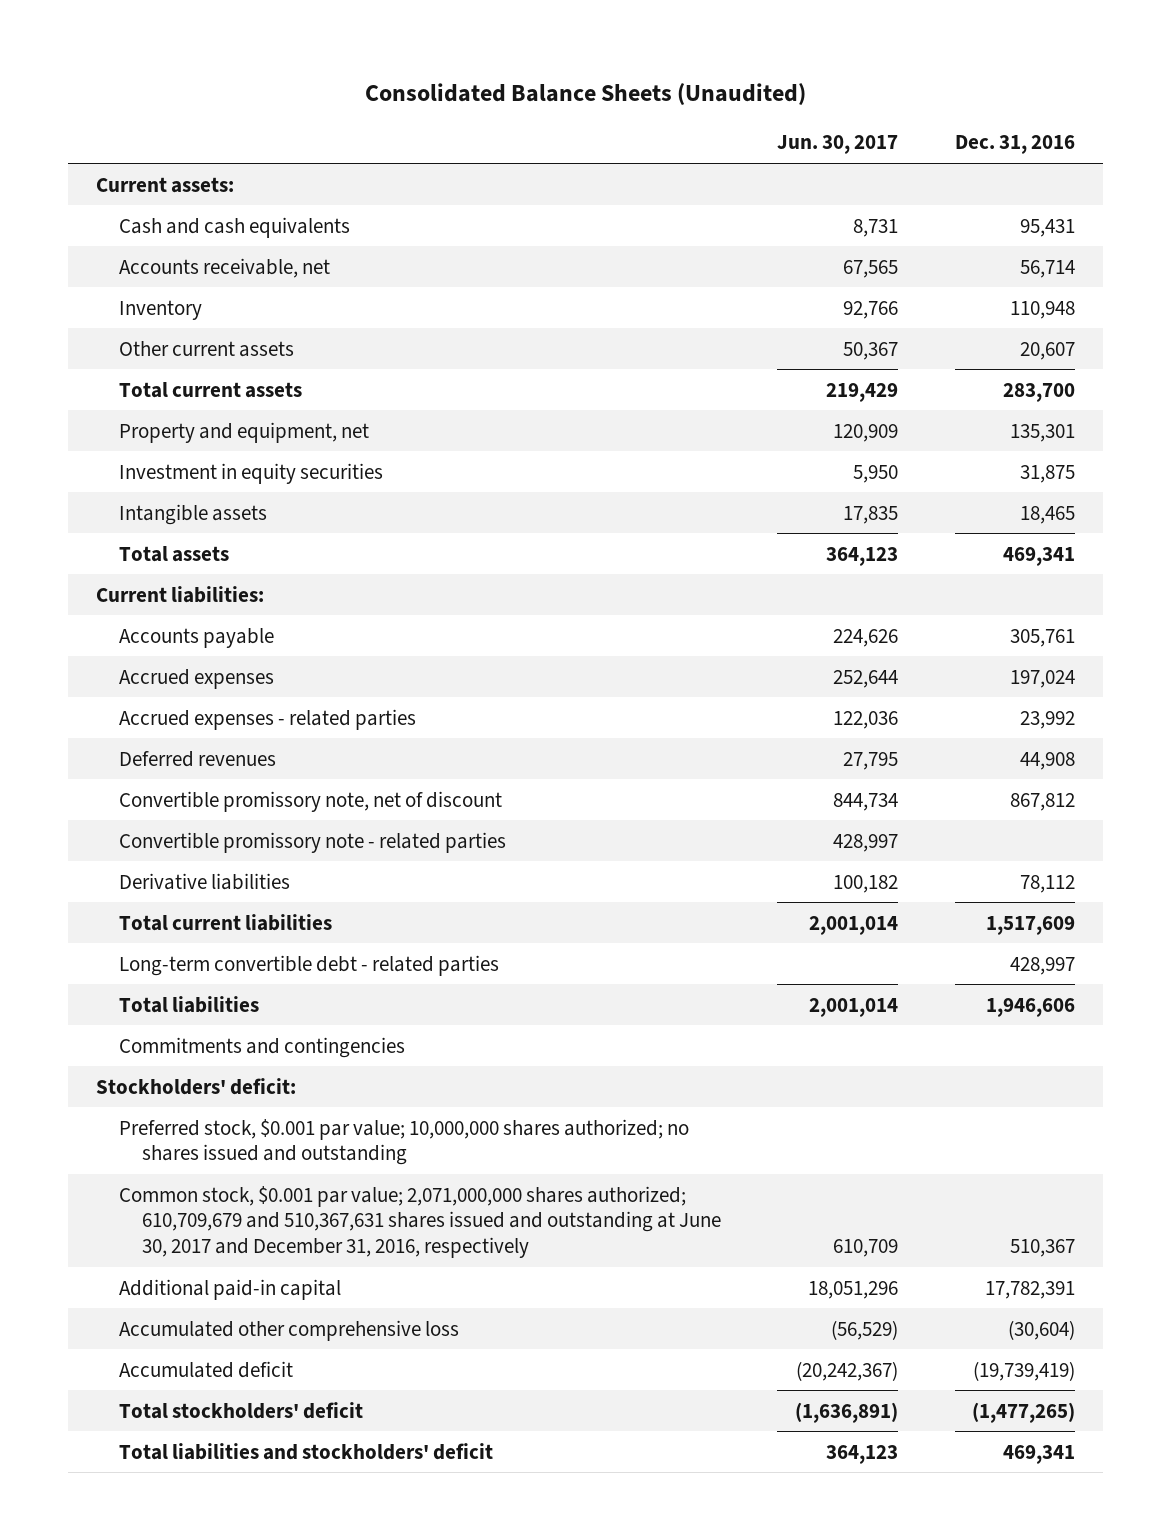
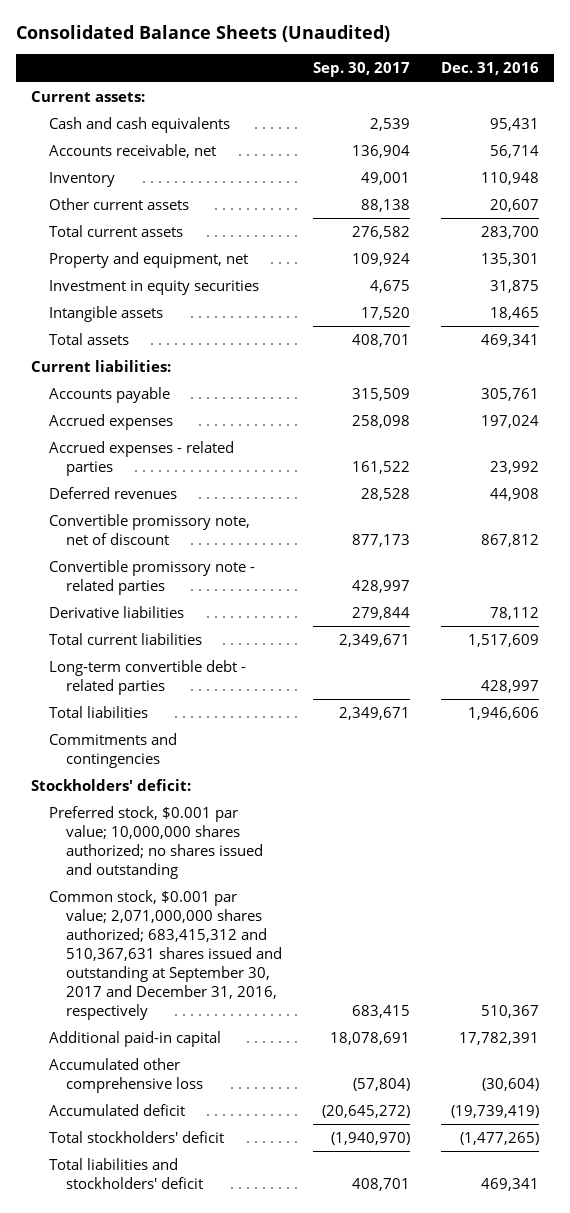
[777,135,899,155] Jun. 30, 2017 -> none
none -> [313,62,411,78] Sep. 30, 2017
[118,1185,721,1258] Common stock, $0.001 par value; 2,071,000,000 shares authorized; 610,709,679 and 510,367,631 shares issued and outstanding at June 30, 2017 and December 31, 2016, respectively -> [48,889,283,1020] Common stock, $0.001 par value; 2,071,000,000 shares authorized; 683,415,312 and 510,367,631 shares issued and outstanding at September 30, 2017 and December 31, 2016, respectively

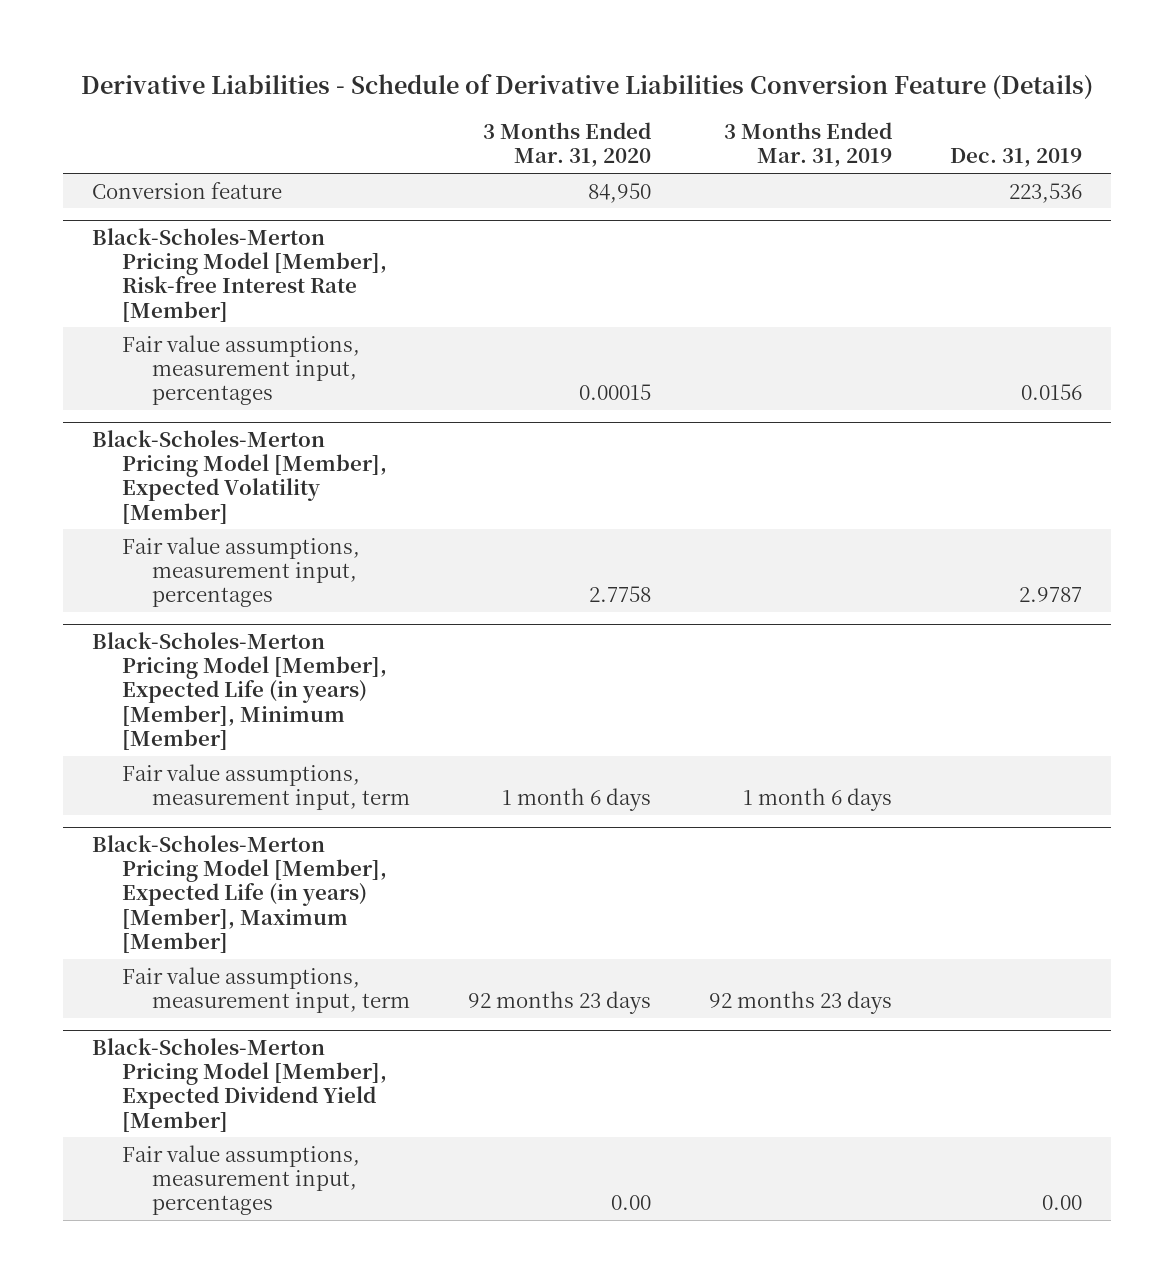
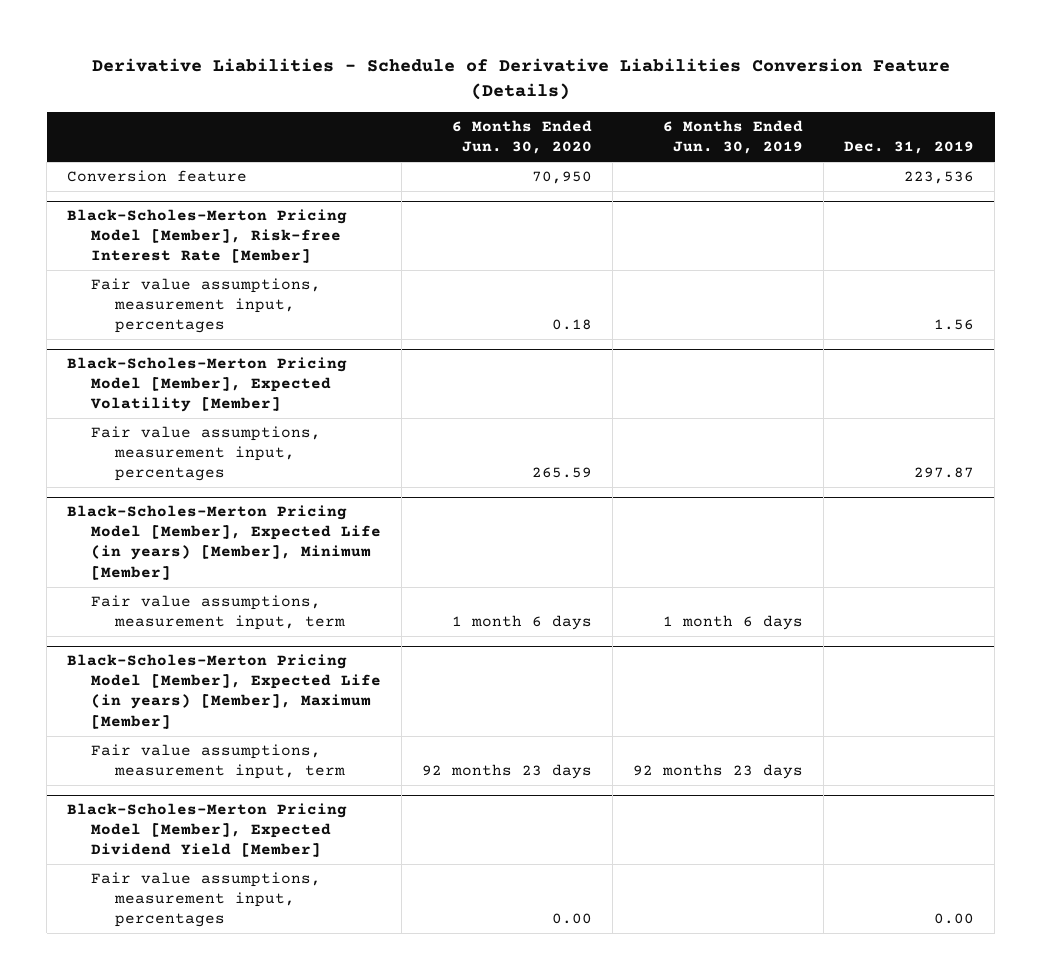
[483,122,652,168] 3 Months Ended Mar. 31, 2020 -> none
[724,122,893,168] 3 Months Ended Mar. 31, 2019 -> none
none -> [452,120,593,155] 6 Months Ended Jun. 30, 2020
none -> [663,120,804,155] 6 Months Ended Jun. 30, 2019
[1020,384,1082,401] 0.0156 -> [934,319,975,331] 1.56
[1018,587,1082,603] 2.9787 -> [914,467,975,479] 297.87

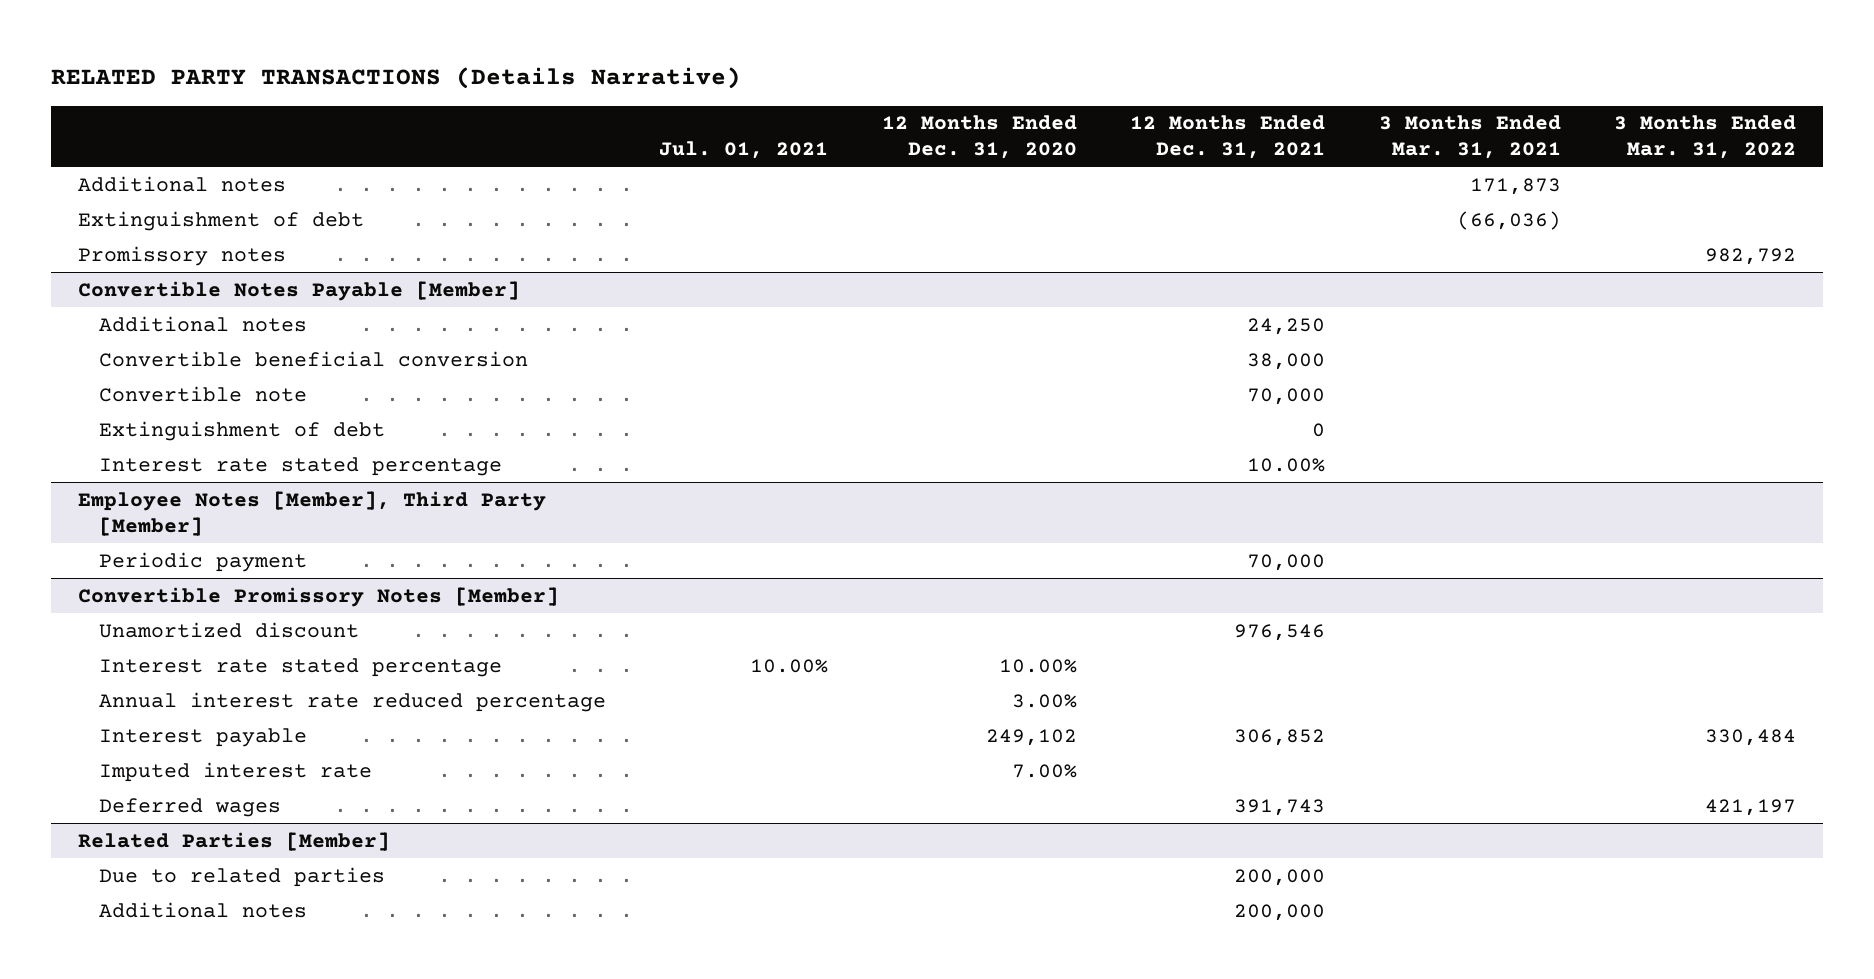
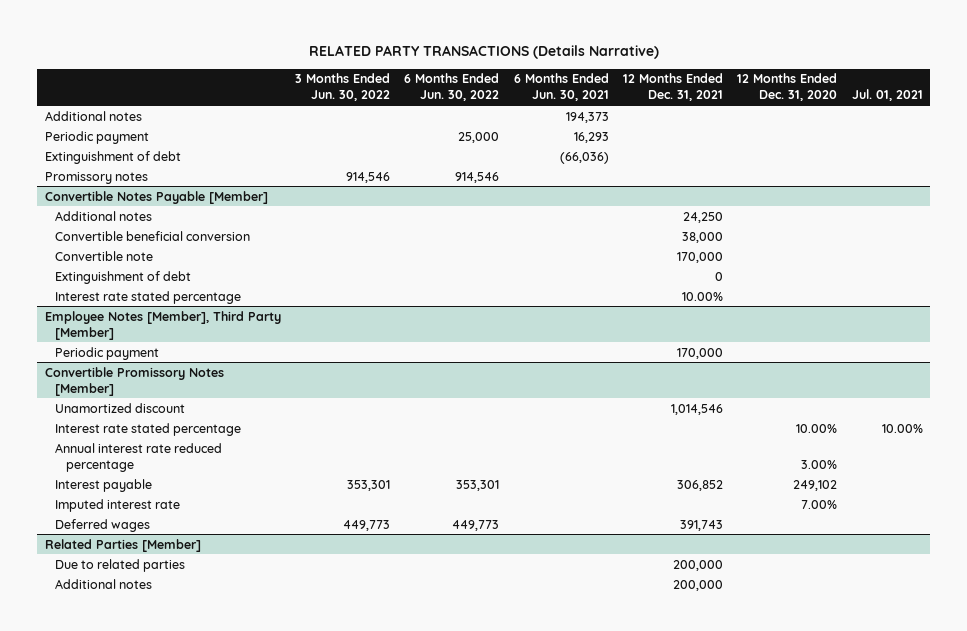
[1378,115,1561,160] 3 Months Ended Mar. 31, 2021 -> none
[1614,115,1797,160] 3 Months Ended Mar. 31, 2022 -> none
none -> [294,73,390,102] 3 Months Ended Jun. 30, 2022
none -> [404,73,500,102] 6 Months Ended Jun. 30, 2022
none -> [513,73,609,102] 6 Months Ended Jun. 30, 2021
none -> [44,130,149,144] Periodic payment
[1247,387,1326,405] 70,000 -> [676,251,723,263] 170,000
[1247,553,1326,571] 70,000 -> [676,347,723,359] 170,000
[1234,623,1326,641] 976,546 -> [670,403,723,415] 1,014,546

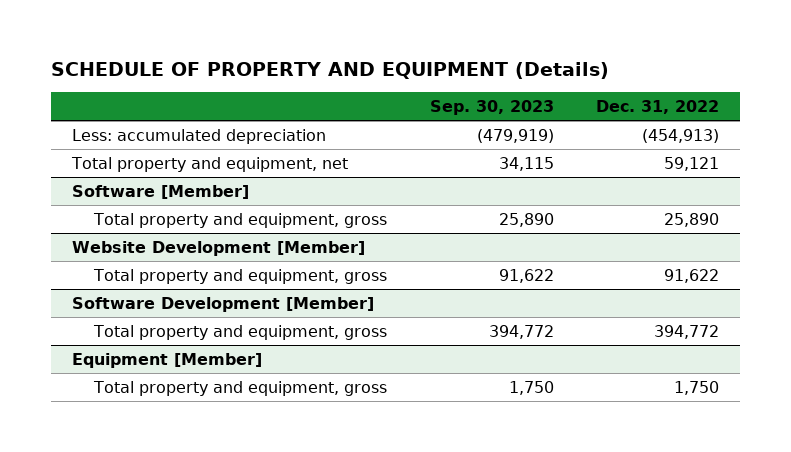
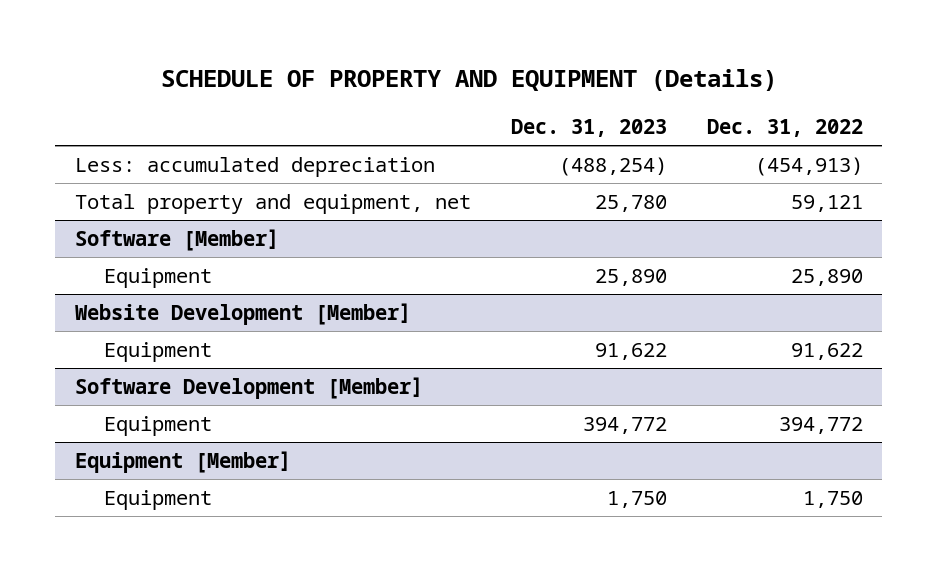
[429,100,554,116] Sep. 30, 2023 -> none
none -> [510,119,667,138] Dec. 31, 2023
[93,212,388,228] Total property and equipment, gross -> [103,268,212,289] Equipment
[93,268,388,284] Total property and equipment, gross -> [103,342,212,363] Equipment
[93,324,388,340] Total property and equipment, gross -> [103,416,212,437] Equipment
[93,380,388,396] Total property and equipment, gross -> [103,490,212,511] Equipment

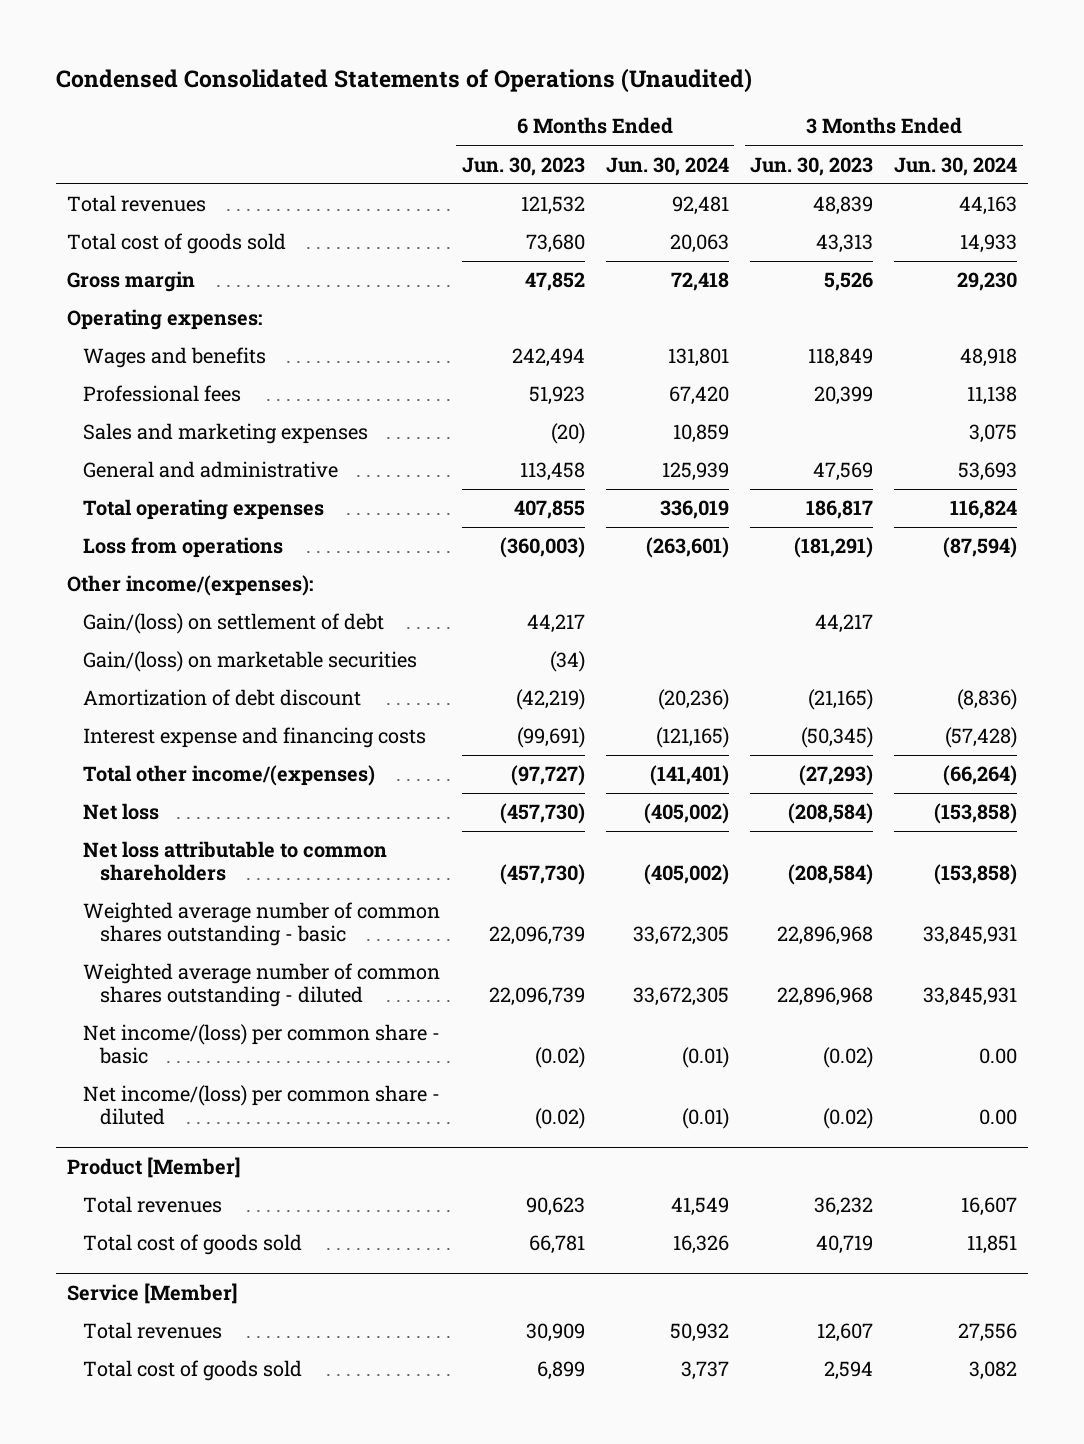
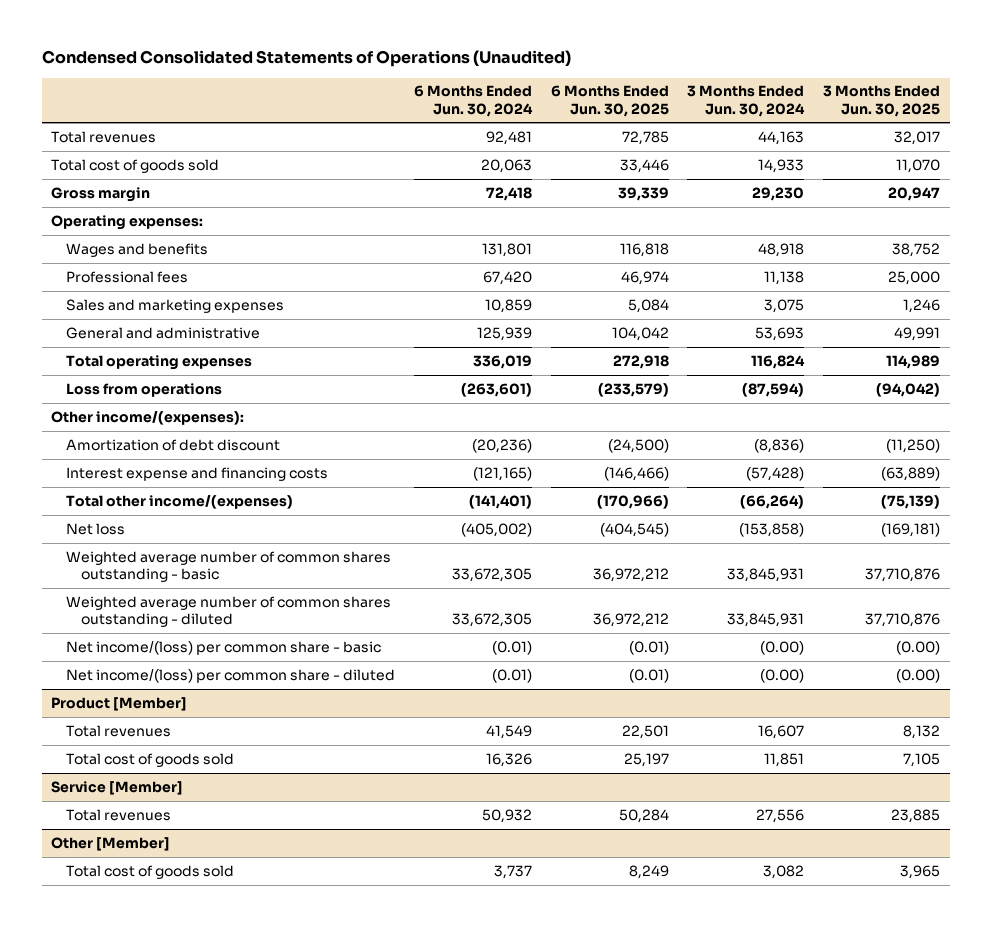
[461,156,585,176] Jun. 30, 2023 -> none
[750,156,874,176] Jun. 30, 2023 -> none
none -> [550,85,669,117] 6 Months Ended Jun. 30, 2025
none -> [823,85,941,117] 3 Months Ended Jun. 30, 2025
[83,613,385,635] Gain/(loss) on settlement of debt -> none
[83,651,418,673] Gain/(loss) on marketable securities -> none
[83,841,388,882] Net loss attributable to common shareholders -> none
[979,1048,1018,1065] 0.00 -> [760,640,805,655] (0.00)
[979,1109,1018,1126] 0.00 -> [760,668,805,683] (0.00)
none -> [51,836,171,851] Other [Member]

